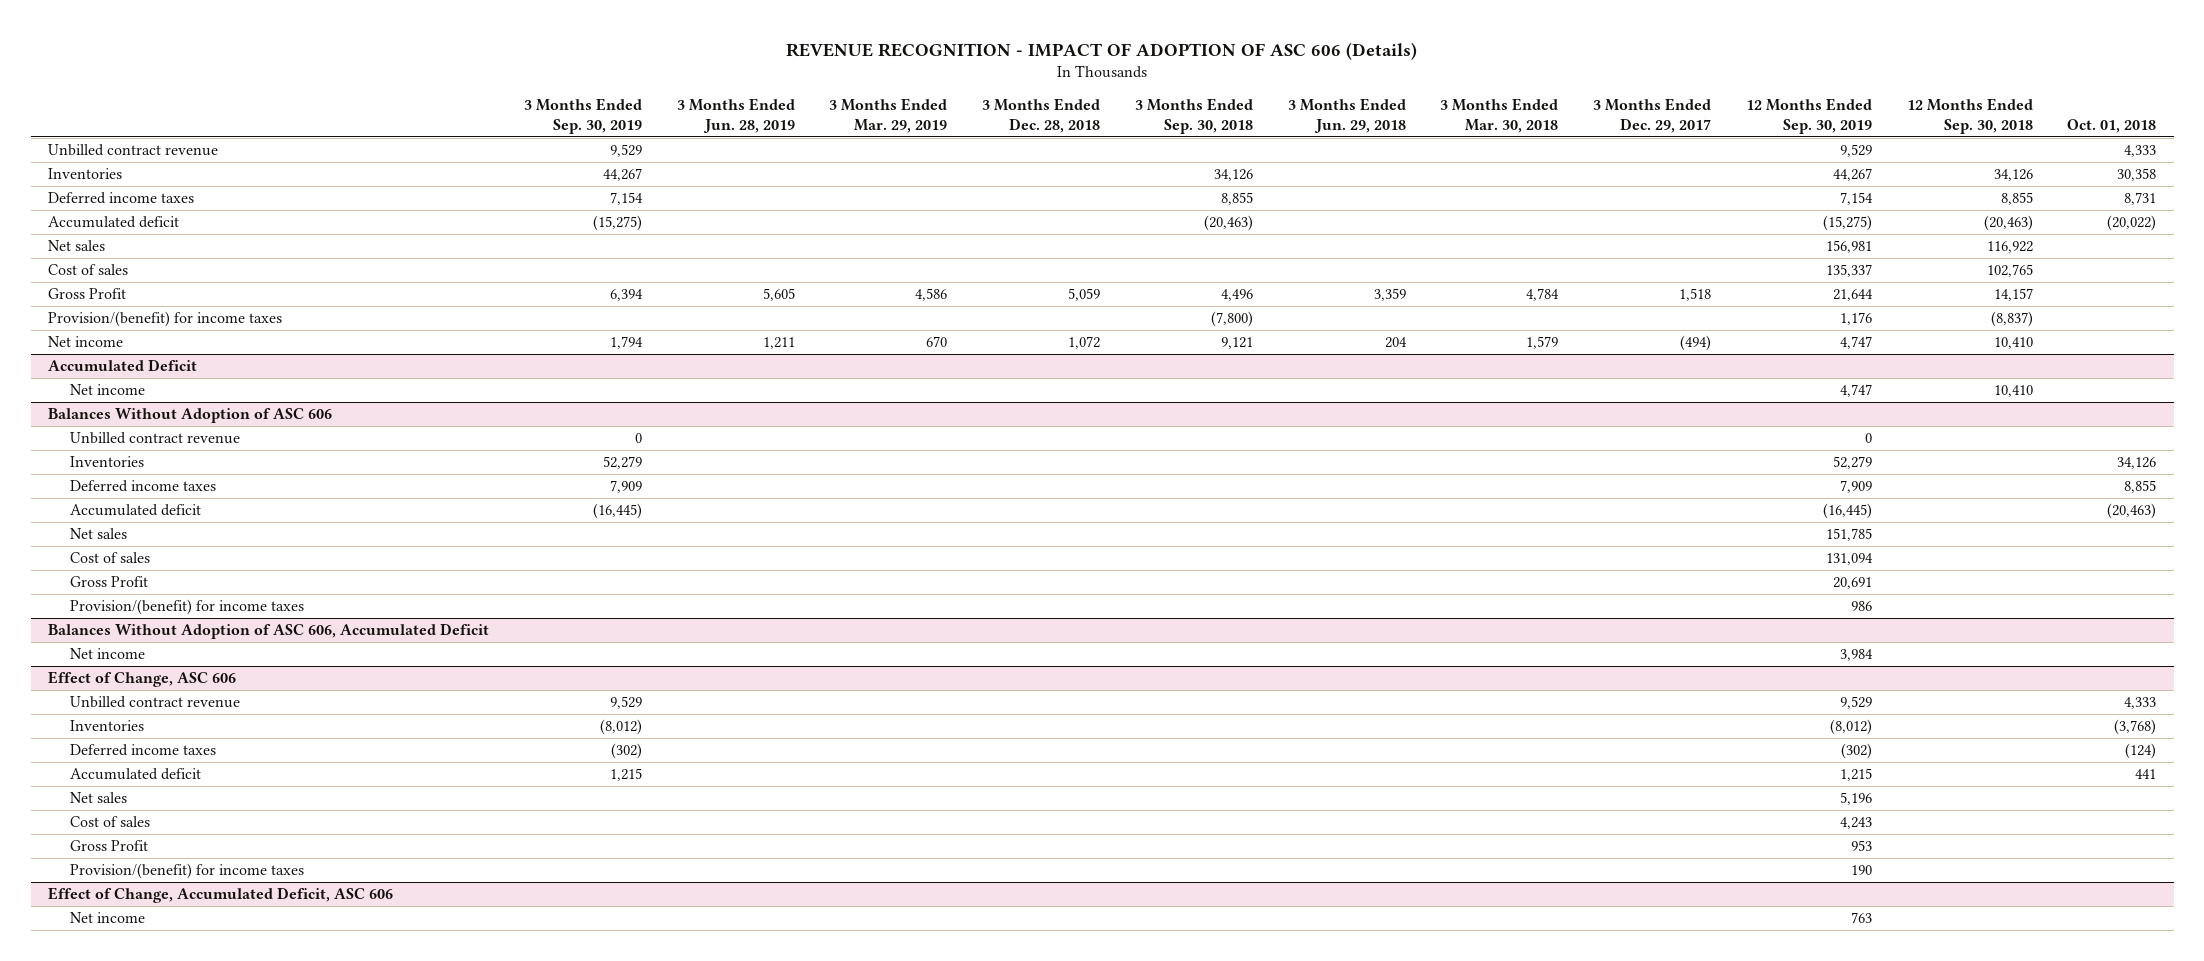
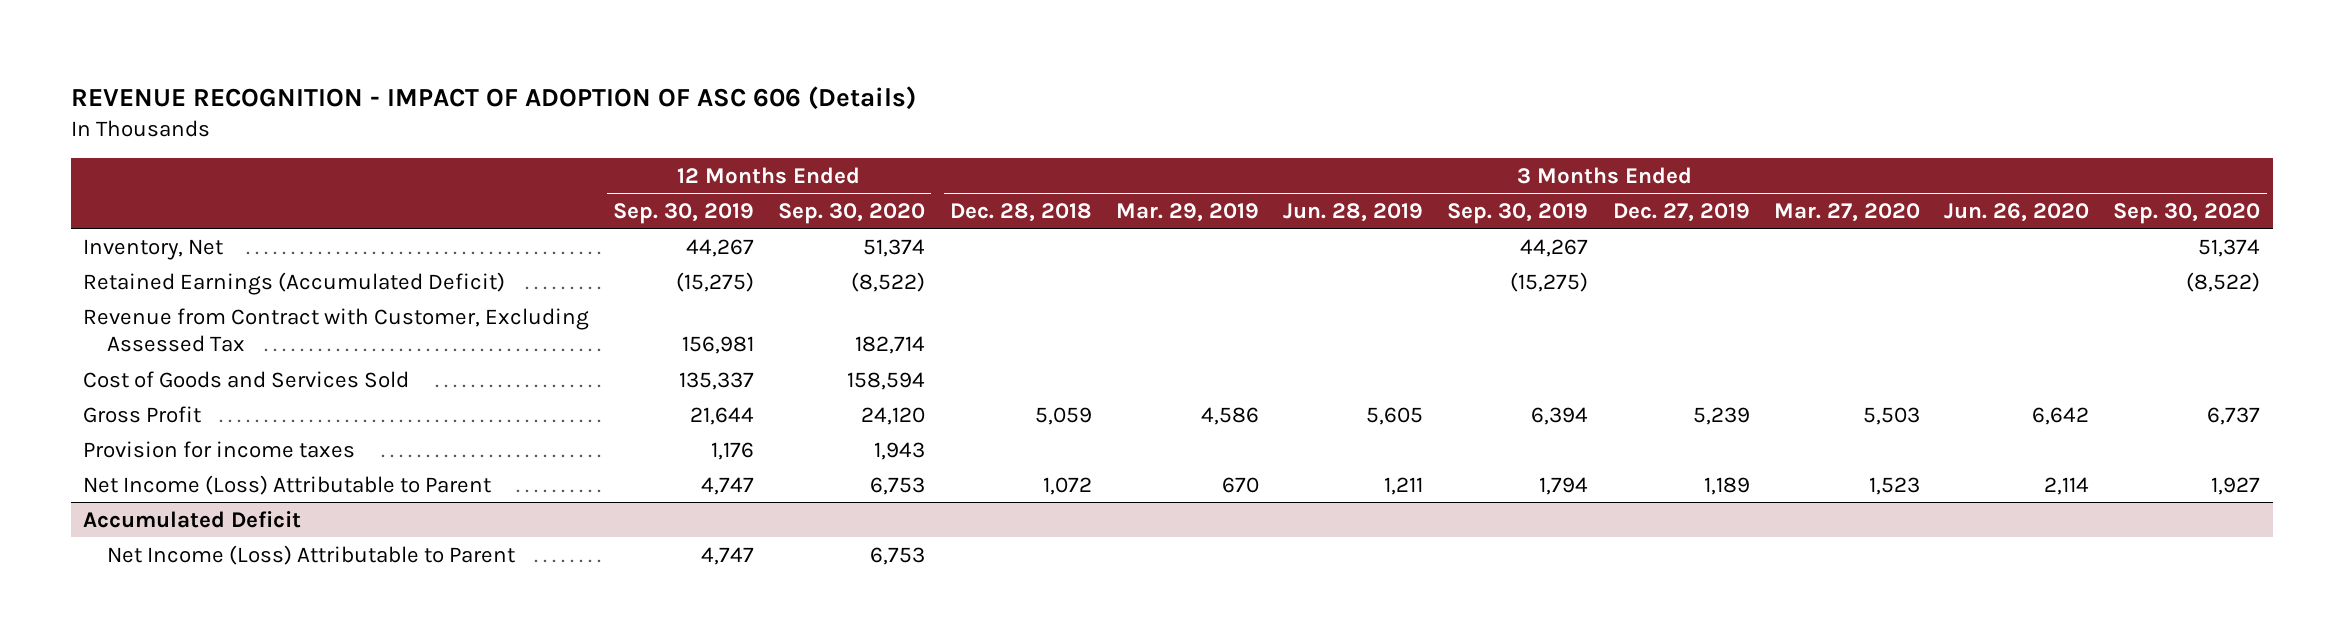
[1134,98,1253,134] 3 Months Ended Sep. 30, 2018 -> none
[1287,98,1406,133] 3 Months Ended Jun. 29, 2018 -> none
[1440,98,1559,133] 3 Months Ended Mar. 30, 2018 -> none
[1593,98,1712,133] 3 Months Ended Dec. 29, 2017 -> none
[1906,98,2033,134] 12 Months Ended Sep. 30, 2018 -> none
[2067,118,2157,133] Oct. 01, 2018 -> none
none -> [778,202,926,224] Sep. 30, 2020
none -> [1612,202,1750,222] Dec. 27, 2019
none -> [1773,202,1920,222] Mar. 27, 2020
none -> [1944,202,2090,222] Jun. 26, 2020
none -> [2113,202,2261,224] Sep. 30, 2020
[48,144,219,157] Unbilled contract revenue -> none
[48,192,195,205] Deferred income taxes -> none
[48,168,123,180] Inventories -> [82,238,223,260] Inventory, Net
[48,216,180,229] Accumulated deficit -> [82,271,505,295] Retained Earnings (Accumulated Deficit)
[48,240,106,252] Net sales -> [82,307,589,353] Revenue from Contract with Customer, Excluding Assessed Tax
[48,264,129,276] Cost of sales -> [82,370,409,388] Cost of Goods and Services Sold
[48,311,283,328] Provision/(benefit) for income taxes -> [82,440,355,458] Provision for income taxes
[48,336,124,348] Net income -> [82,474,491,495] Net Income (Loss) Attributable to Parent
[48,408,333,424] Balances Without Adoption of ASC 606 -> none
[70,432,241,445] Unbilled contract revenue -> none
[70,456,145,468] Inventories -> none
[70,480,217,493] Deferred income taxes -> none
[70,504,202,517] Accumulated deficit -> none
[70,528,128,540] Net sales -> none
[70,552,151,564] Cost of sales -> none
[70,576,149,588] Gross Profit -> none
[70,599,305,616] Provision/(benefit) for income taxes -> none
[48,623,490,640] Balances Without Adoption of ASC 606, Accumulated Deficit -> none
[70,648,146,660] Net income -> none
[48,671,237,688] Effect of Change, ASC 606 -> none
[70,696,241,709] Unbilled contract revenue -> none
[70,720,145,732] Inventories -> none
[70,744,217,757] Deferred income taxes -> none
[70,768,202,781] Accumulated deficit -> none
[70,792,128,804] Net sales -> none
[70,816,151,828] Cost of sales -> none
[70,840,149,852] Gross Profit -> none
[70,863,305,880] Provision/(benefit) for income taxes -> none
[48,887,394,904] Effect of Change, Accumulated Deficit, ASC 606 -> none
[70,912,146,924] Net income -> none
[70,384,146,396] Net income -> [106,544,515,565] Net Income (Loss) Attributable to Parent

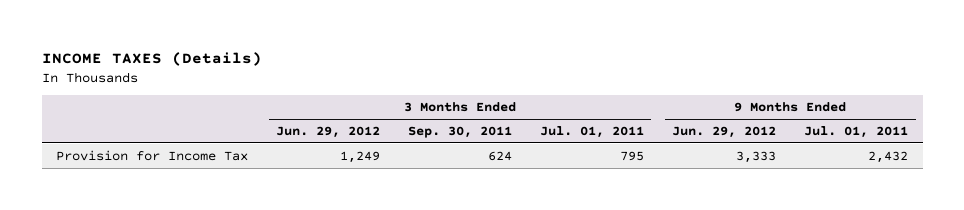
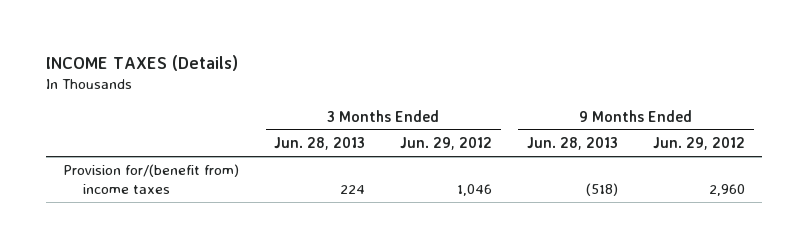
[407,126,512,139] Sep. 30, 2011 -> none
[540,126,645,139] Jul. 01, 2011 -> none
[804,126,909,139] Jul. 01, 2011 -> none
none -> [274,137,366,151] Jun. 28, 2013
none -> [527,137,619,151] Jun. 28, 2013
[55,149,248,161] Provision for Income Tax -> [63,164,240,194] Provision for/(benefit from) income taxes
[339,150,380,163] 1,249 -> [457,183,493,196] 1,046
[736,150,777,163] 3,333 -> [708,183,745,196] 2,960

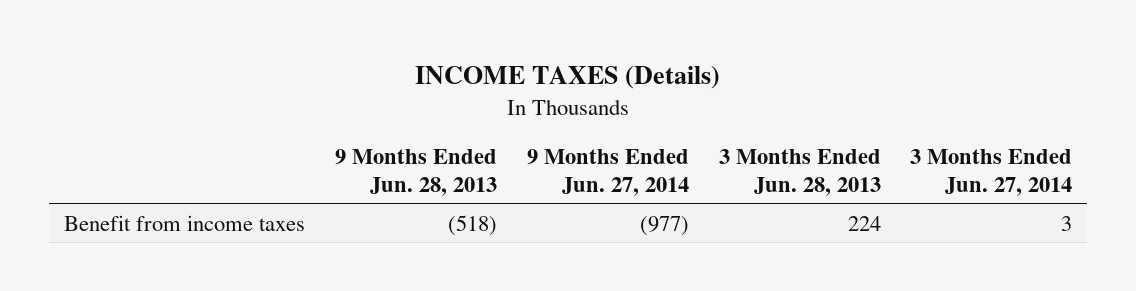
[400,137,493,151] Jun. 29, 2012 -> none
[652,137,745,151] Jun. 29, 2012 -> none
none -> [526,148,689,196] 9 Months Ended Jun. 27, 2014
none -> [910,148,1073,196] 3 Months Ended Jun. 27, 2014
[63,164,240,194] Provision for/(benefit from) income taxes -> [64,214,306,231] Benefit from income taxes

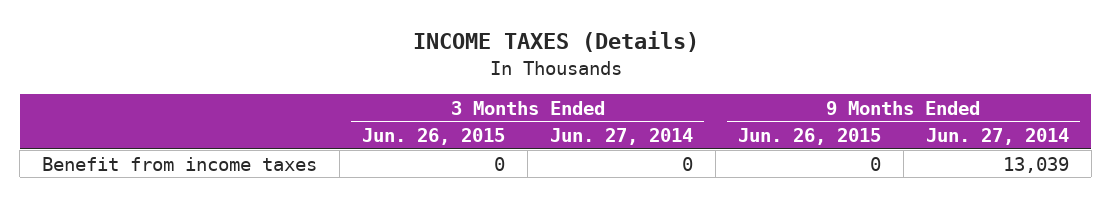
[334,148,497,196] 9 Months Ended Jun. 28, 2013 -> none
[718,148,881,196] 3 Months Ended Jun. 28, 2013 -> none
none -> [362,128,506,146] Jun. 26, 2015
none -> [737,128,881,146] Jun. 26, 2015
[639,215,689,236] (977) -> [1002,156,1069,173] 13,039
[1061,215,1073,231] 3 -> [682,156,694,171] 0

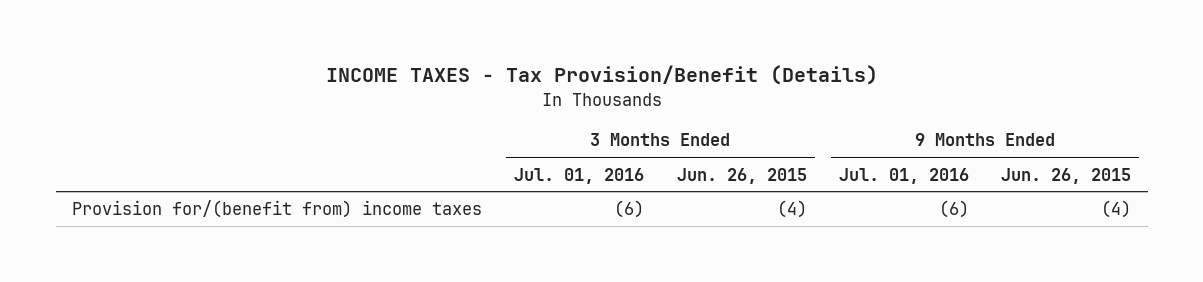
[412,31,699,53] INCOME TAXES (Details) -> [325,65,878,86] INCOME TAXES - Tax Provision/Benefit (Details)
[550,128,694,146] Jun. 27, 2014 -> none
[925,128,1069,146] Jun. 27, 2014 -> none
none -> [514,167,645,184] Jul. 01, 2016
none -> [839,167,970,184] Jul. 01, 2016
[42,156,318,171] Benefit from income taxes -> [71,200,482,219] Provision for/(benefit from) income taxes
[494,156,506,171] 0 -> [776,200,807,219] (4)
[869,156,881,171] 0 -> [1101,200,1132,219] (4)

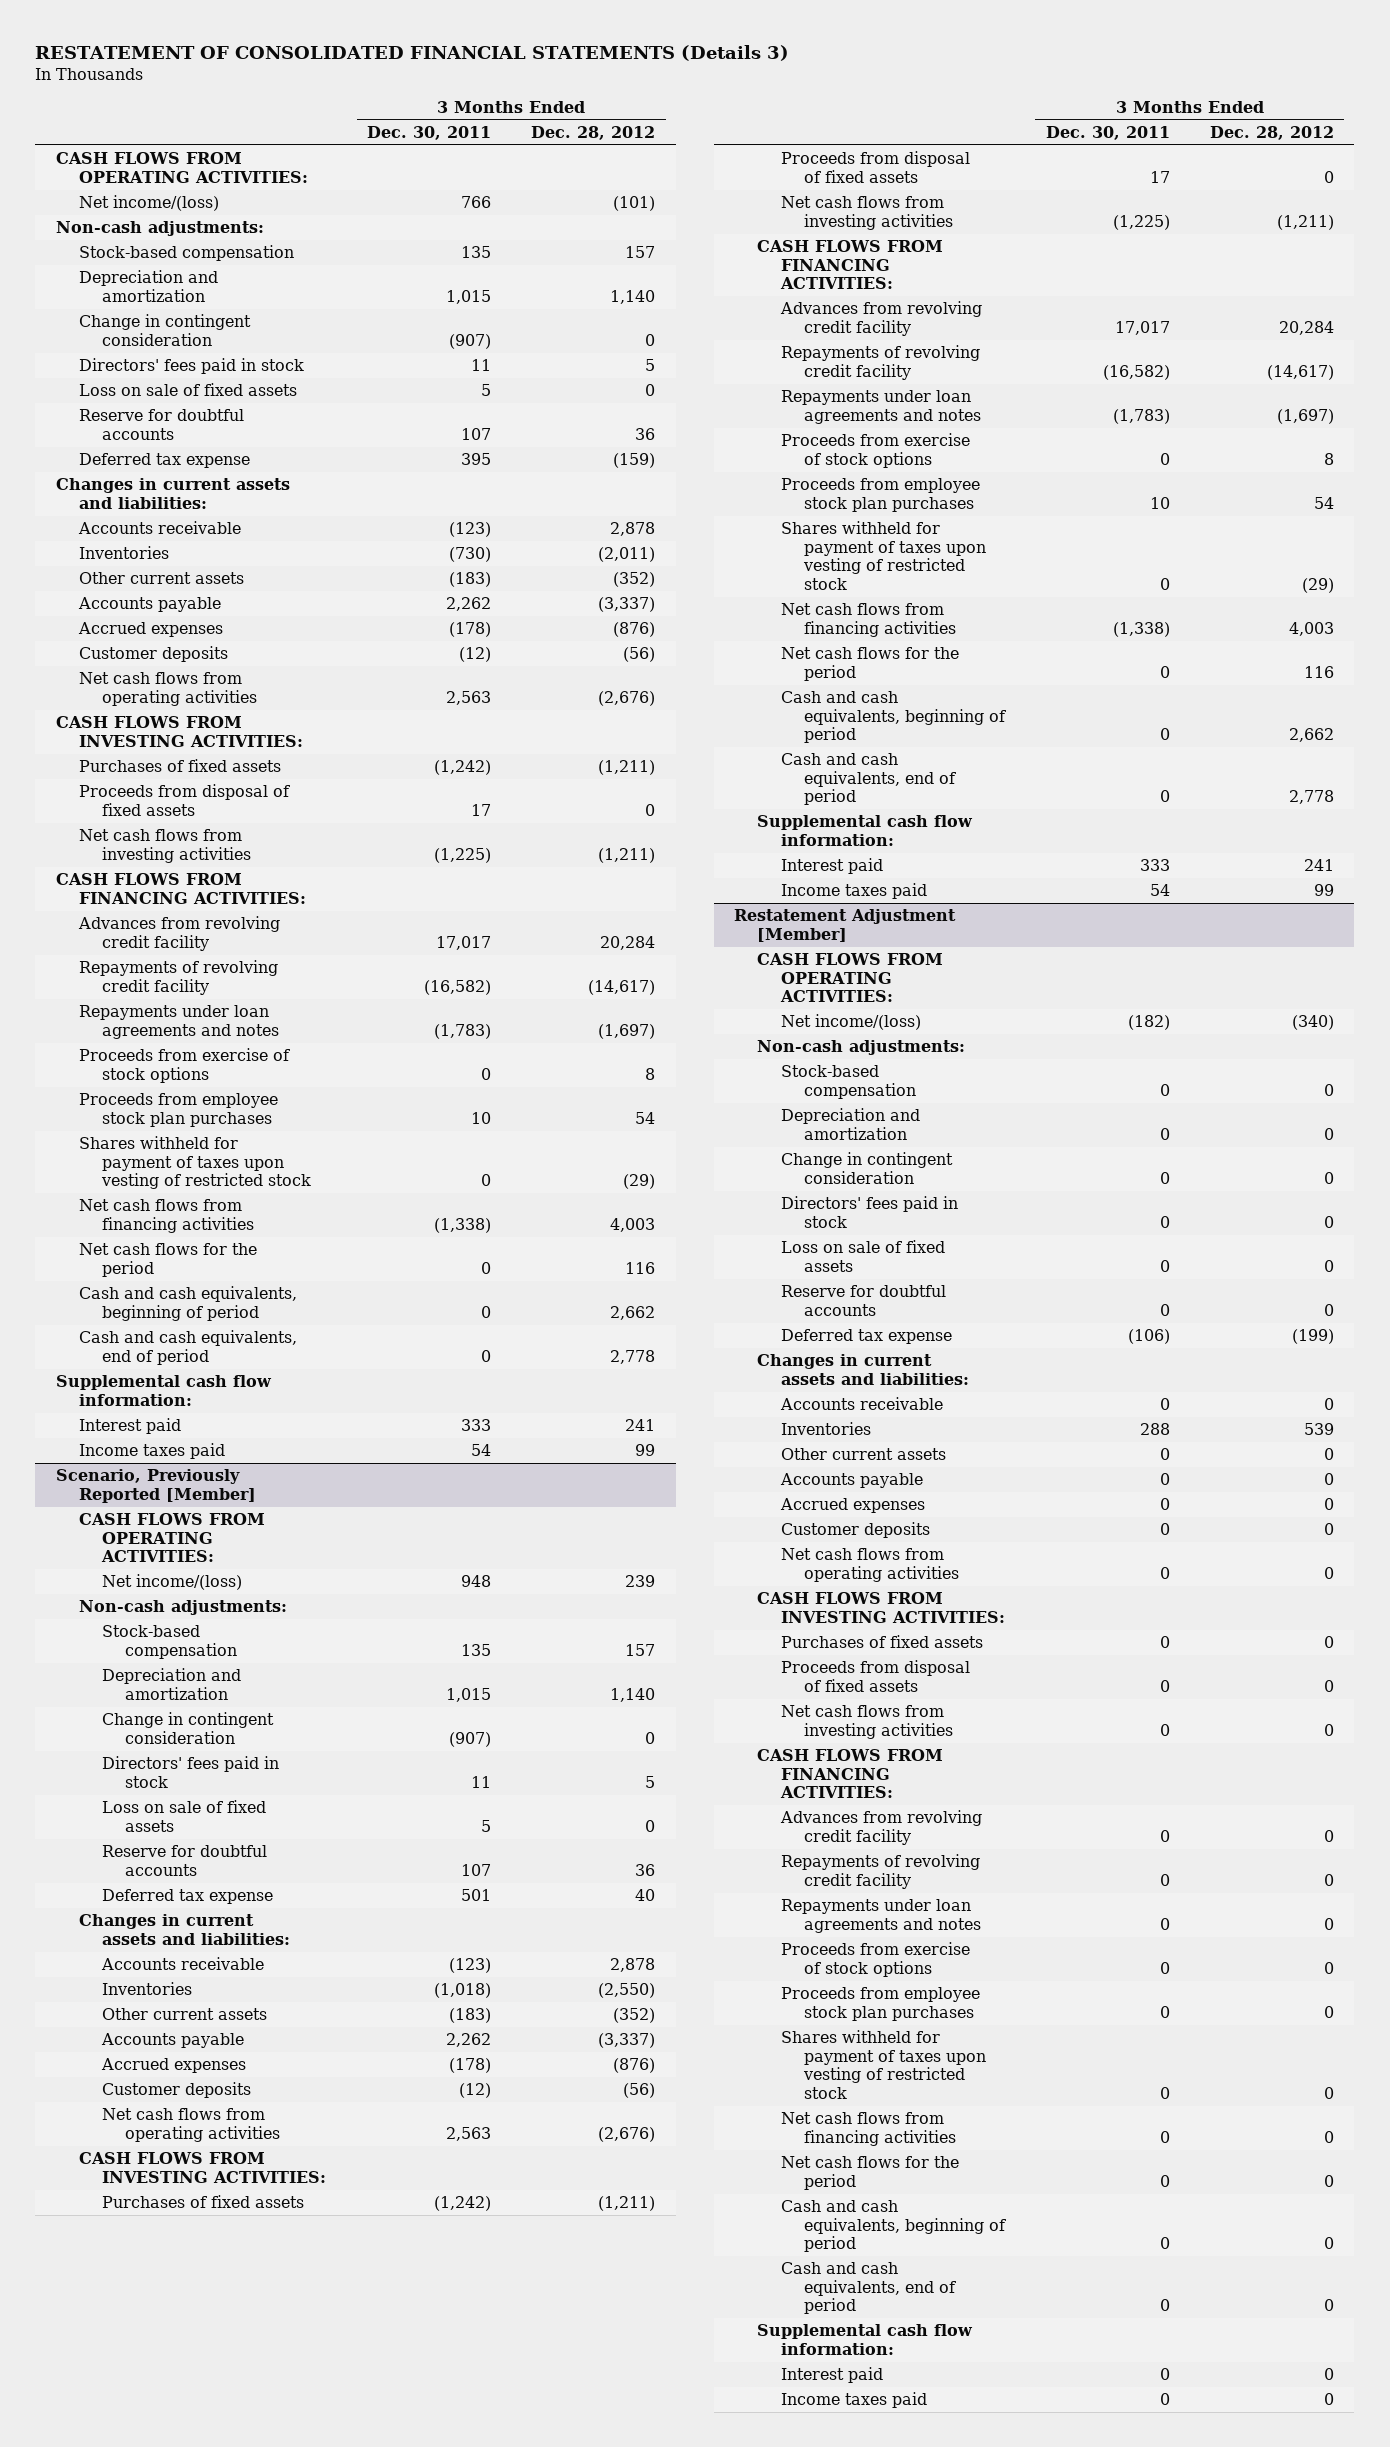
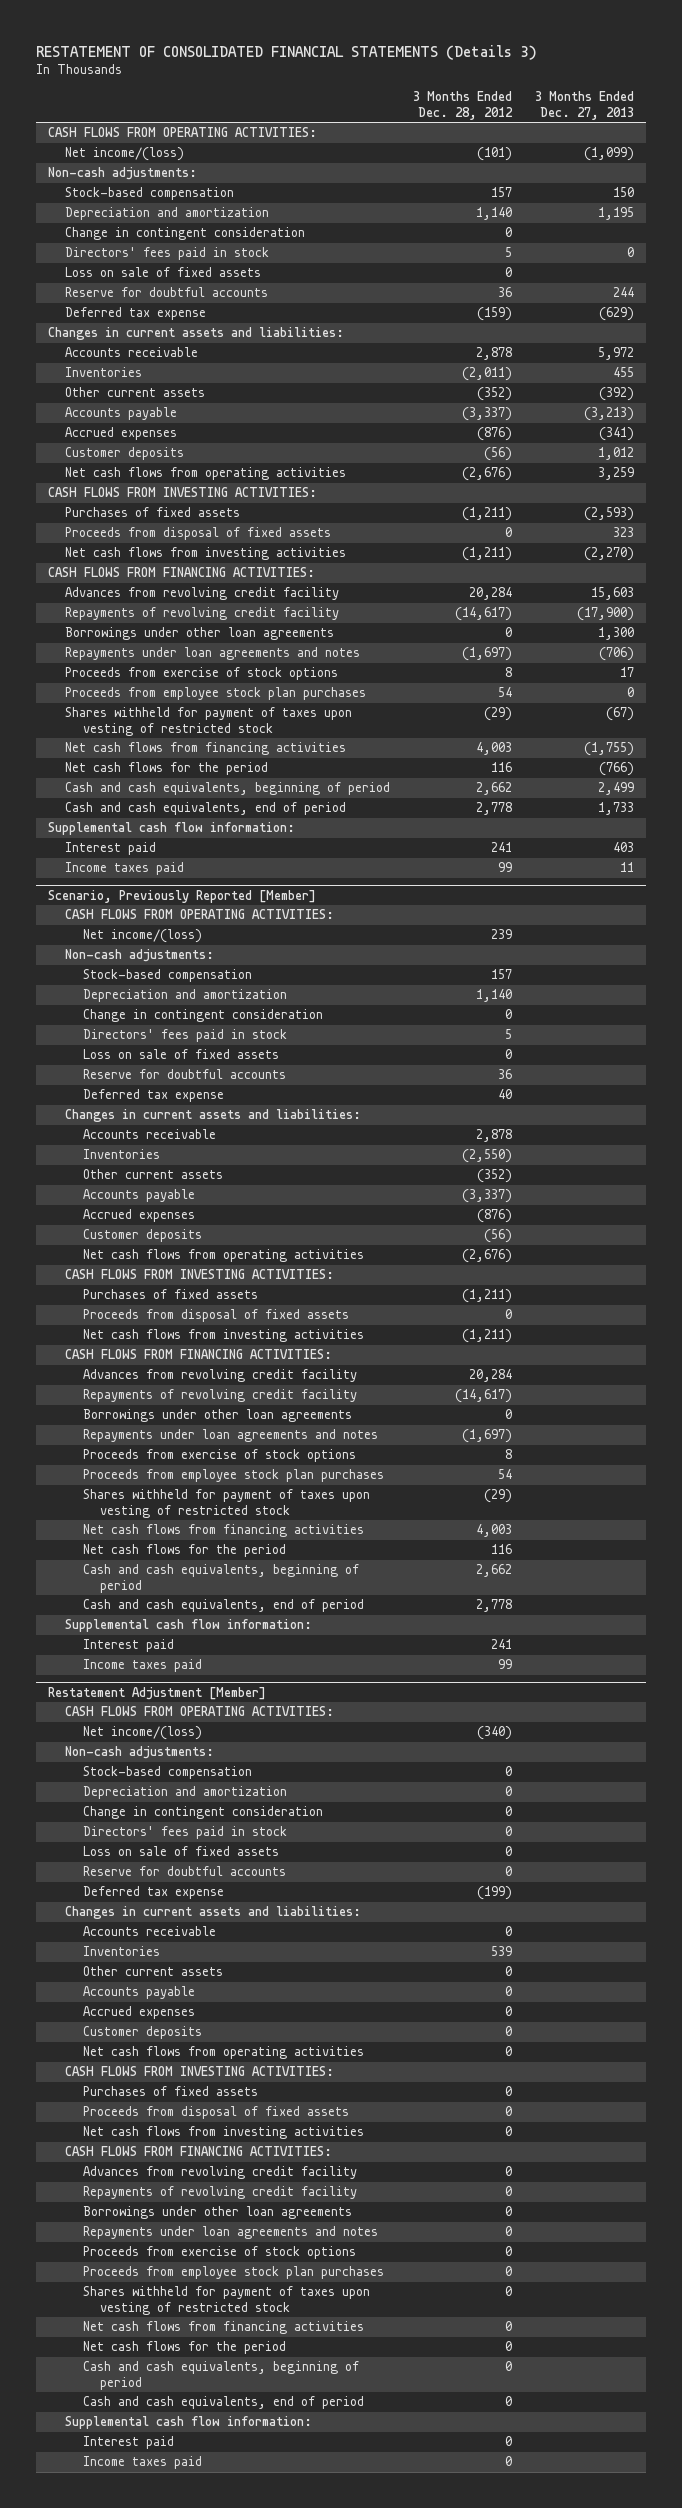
[366,125,491,140] Dec. 30, 2011 -> none
none -> [535,91,635,120] 3 Months Ended Dec. 27, 2013
none -> [65,627,335,641] Borrowings under other loan agreements
none -> [82,1409,352,1423] Borrowings under other loan agreements
none -> [82,2206,352,2220] Borrowings under other loan agreements

